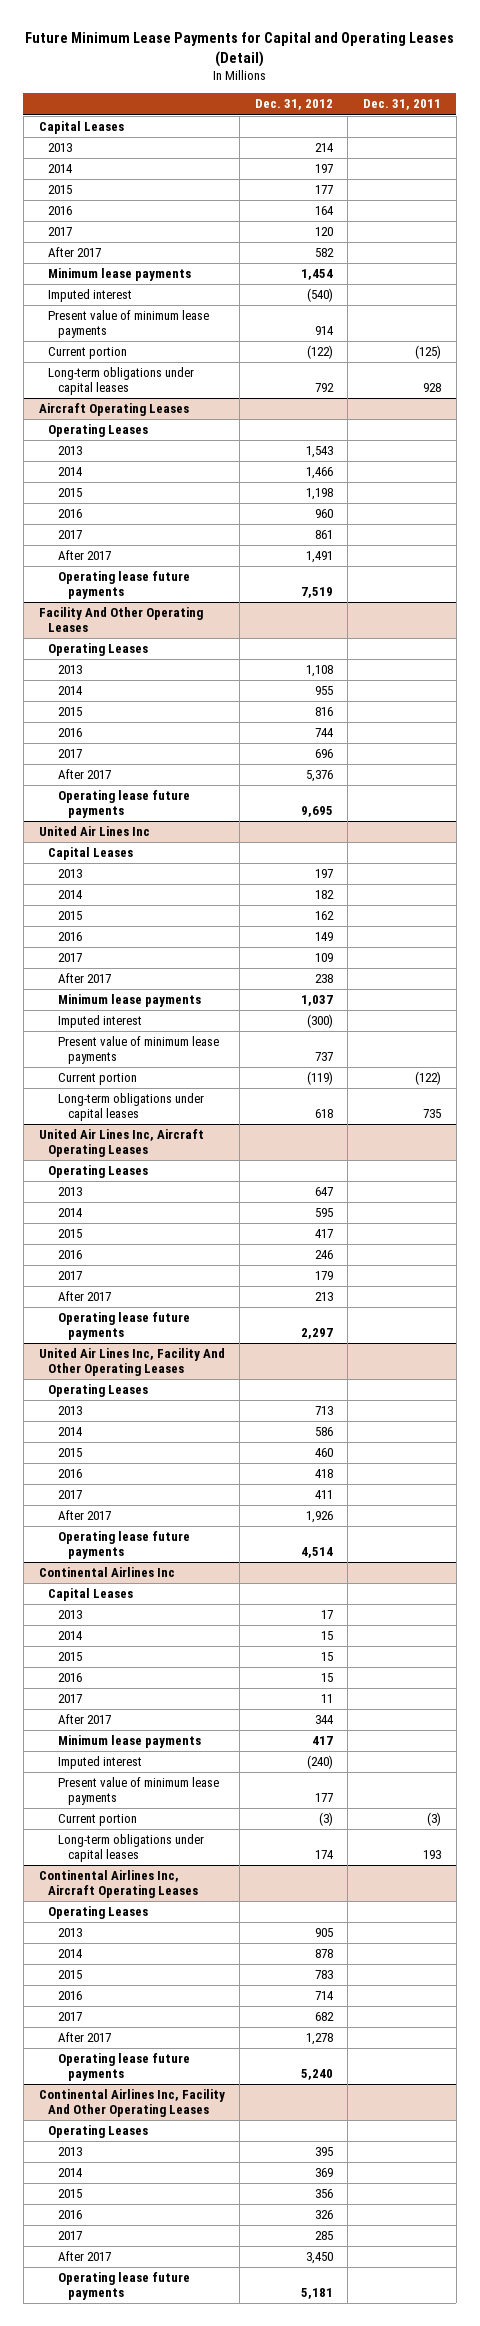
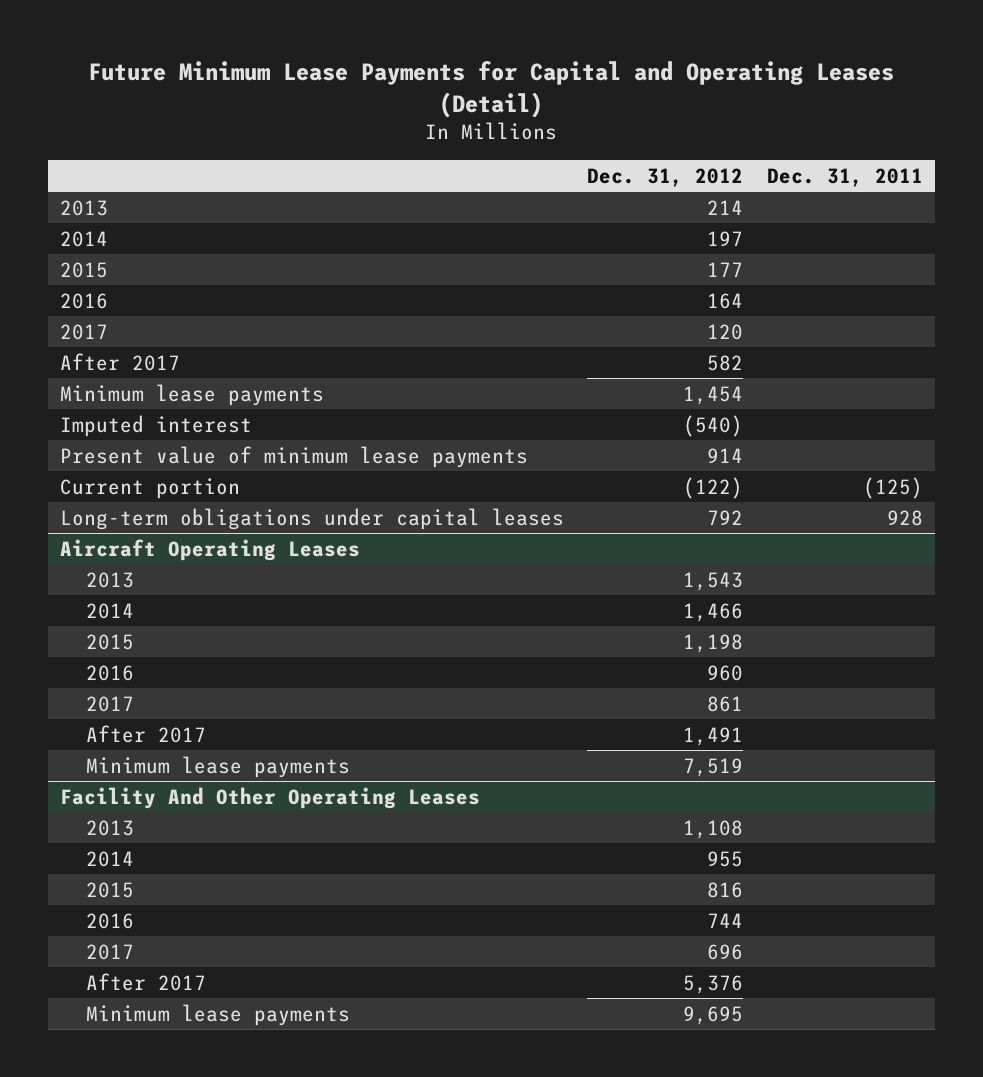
[38,121,124,135] Capital Leases -> none
[48,424,149,438] Operating Leases -> none
[58,571,191,600] Operating lease future payments -> [86,755,351,778] Minimum lease payments
[48,643,149,657] Operating Leases -> none
[38,826,150,837] United Air Lines Inc -> none
[48,847,134,861] Capital Leases -> none
[58,869,83,879] 2013 -> none
[58,890,84,900] 2014 -> none
[58,911,83,921] 2015 -> none
[58,932,83,942] 2016 -> none
[58,953,83,963] 2017 -> none
[58,973,112,984] After 2017 -> none
[58,994,202,1008] Minimum lease payments -> none
[58,1015,143,1029] Imputed interest -> none
[58,1036,220,1065] Present value of minimum lease payments -> none
[58,1073,138,1086] Current portion -> none
[58,1093,205,1122] Long-term obligations under capital leases -> none
[38,1129,204,1158] United Air Lines Inc, Aircraft Operating Leases -> none
[48,1165,149,1179] Operating Leases -> none
[58,1187,83,1197] 2013 -> none
[58,1208,84,1218] 2014 -> none
[58,1229,83,1239] 2015 -> none
[58,1250,83,1260] 2016 -> none
[58,1271,83,1281] 2017 -> none
[58,1291,112,1302] After 2017 -> none
[58,1312,191,1341] Operating lease future payments -> none
[38,1348,225,1377] United Air Lines Inc, Facility And Other Operating Leases -> none
[48,1384,149,1398] Operating Leases -> none
[58,1406,83,1416] 2013 -> none
[58,1427,84,1437] 2014 -> none
[58,1448,83,1458] 2015 -> none
[58,1469,83,1479] 2016 -> none
[58,1490,83,1500] 2017 -> none
[58,1510,112,1521] After 2017 -> none
[58,1531,191,1560] Operating lease future payments -> none
[38,1567,175,1578] Continental Airlines Inc -> none
[48,1588,134,1602] Capital Leases -> none
[58,1610,83,1620] 2013 -> none
[58,1631,84,1641] 2014 -> none
[58,1652,83,1662] 2015 -> none
[58,1673,83,1683] 2016 -> none
[58,1694,83,1704] 2017 -> none
[58,1714,112,1725] After 2017 -> none
[58,1735,202,1749] Minimum lease payments -> none
[58,1756,143,1770] Imputed interest -> none
[58,1777,220,1806] Present value of minimum lease payments -> none
[58,1814,138,1827] Current portion -> none
[58,1834,205,1863] Long-term obligations under capital leases -> none
[38,1870,199,1899] Continental Airlines Inc, Aircraft Operating Leases -> none
[48,1906,149,1920] Operating Leases -> none
[58,1928,83,1938] 2013 -> none
[58,1949,84,1959] 2014 -> none
[58,1970,83,1980] 2015 -> none
[58,1991,83,2001] 2016 -> none
[58,2012,83,2022] 2017 -> none
[58,2032,112,2043] After 2017 -> none
[58,2053,191,2082] Operating lease future payments -> none
[38,2089,225,2118] Continental Airlines Inc, Facility And Other Operating Leases -> none
[48,2125,149,2139] Operating Leases -> none
[58,2147,83,2157] 2013 -> none
[58,2168,84,2178] 2014 -> none
[58,2189,83,2199] 2015 -> none
[58,2210,83,2220] 2016 -> none
[58,2231,83,2241] 2017 -> none
[58,2251,112,2262] After 2017 -> none
[58,2272,191,2301] Operating lease future payments -> none
[58,790,191,819] Operating lease future payments -> [86,1003,351,1026] Minimum lease payments

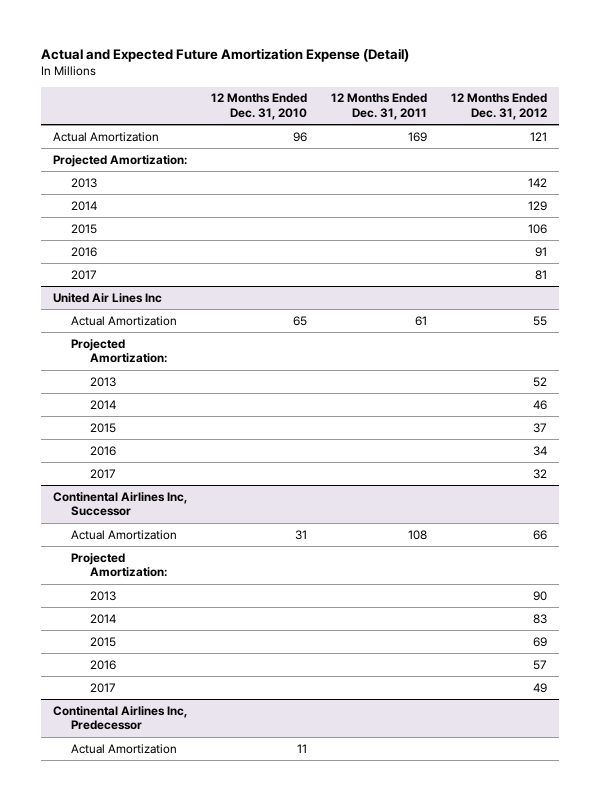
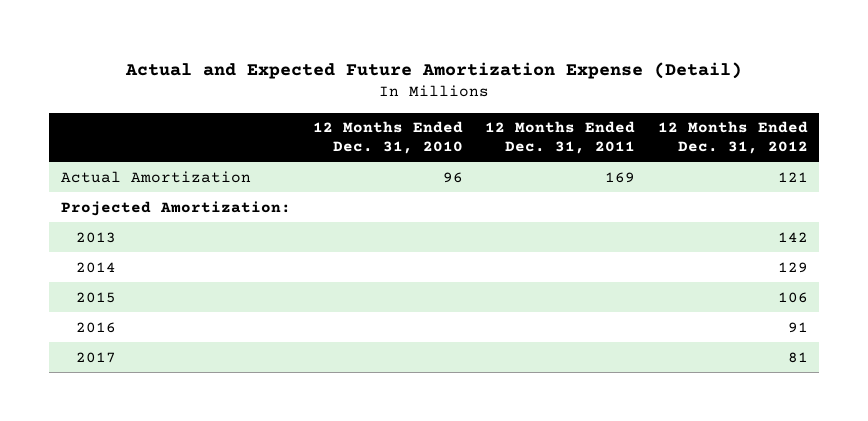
[52,292,162,303] United Air Lines Inc -> none
[71,315,178,326] Actual Amortization -> none
[71,338,167,364] Projected Amortization: -> none
[89,376,116,387] 2013 -> none
[89,399,116,410] 2014 -> none
[89,422,116,433] 2015 -> none
[89,445,116,456] 2016 -> none
[89,468,116,479] 2017 -> none
[52,491,187,517] Continental Airlines Inc, Successor -> none
[71,529,178,540] Actual Amortization -> none
[71,552,167,578] Projected Amortization: -> none
[89,590,116,601] 2013 -> none
[89,613,116,624] 2014 -> none
[89,636,116,647] 2015 -> none
[89,659,116,670] 2016 -> none
[89,682,116,693] 2017 -> none
[52,705,187,731] Continental Airlines Inc, Predecessor -> none
[71,743,178,754] Actual Amortization -> none

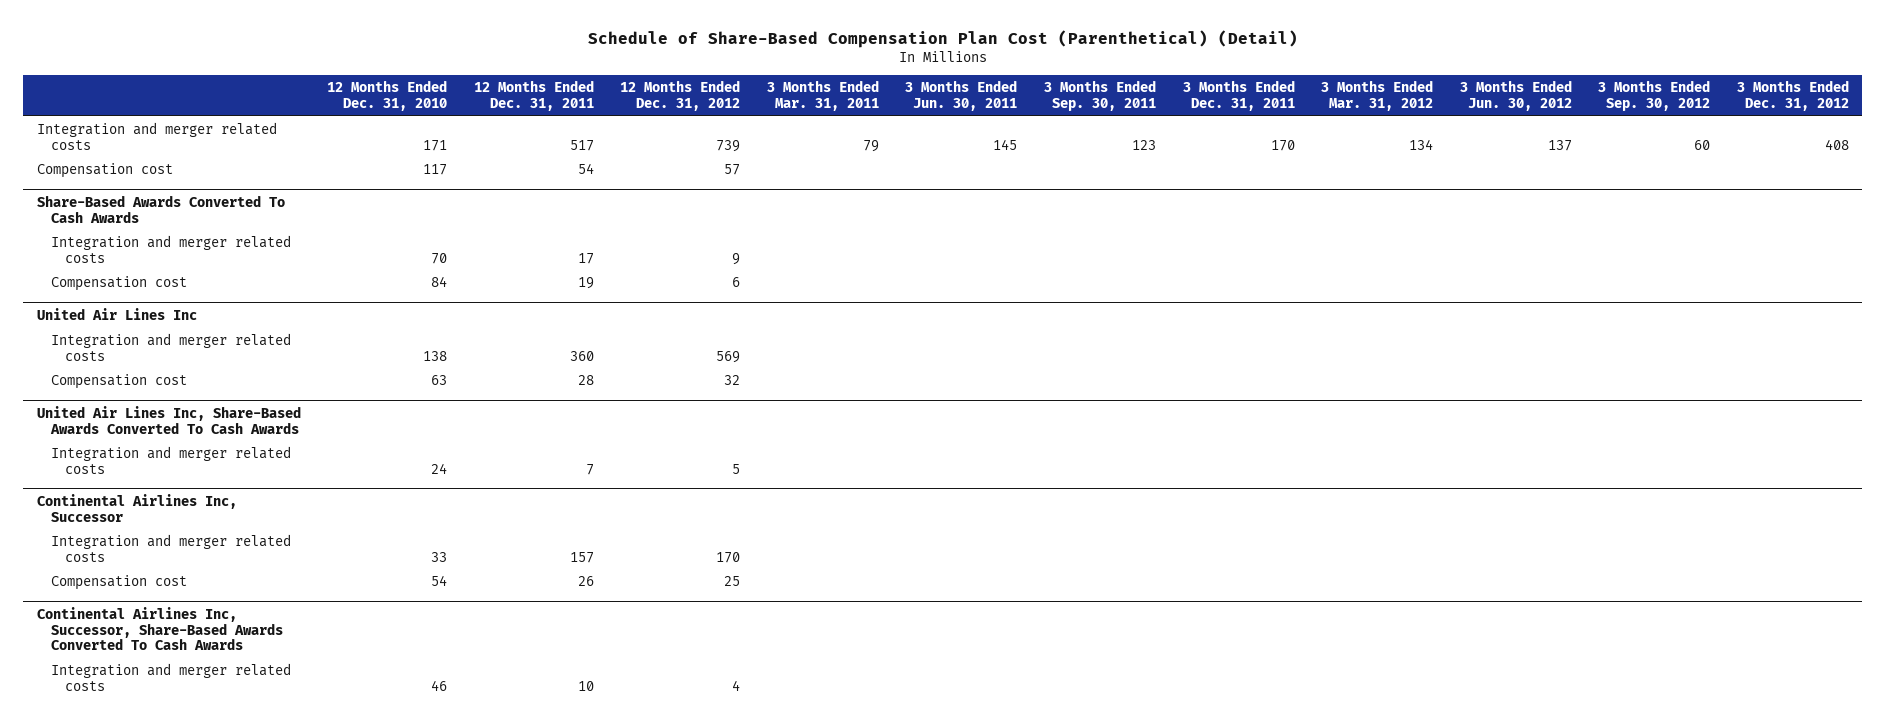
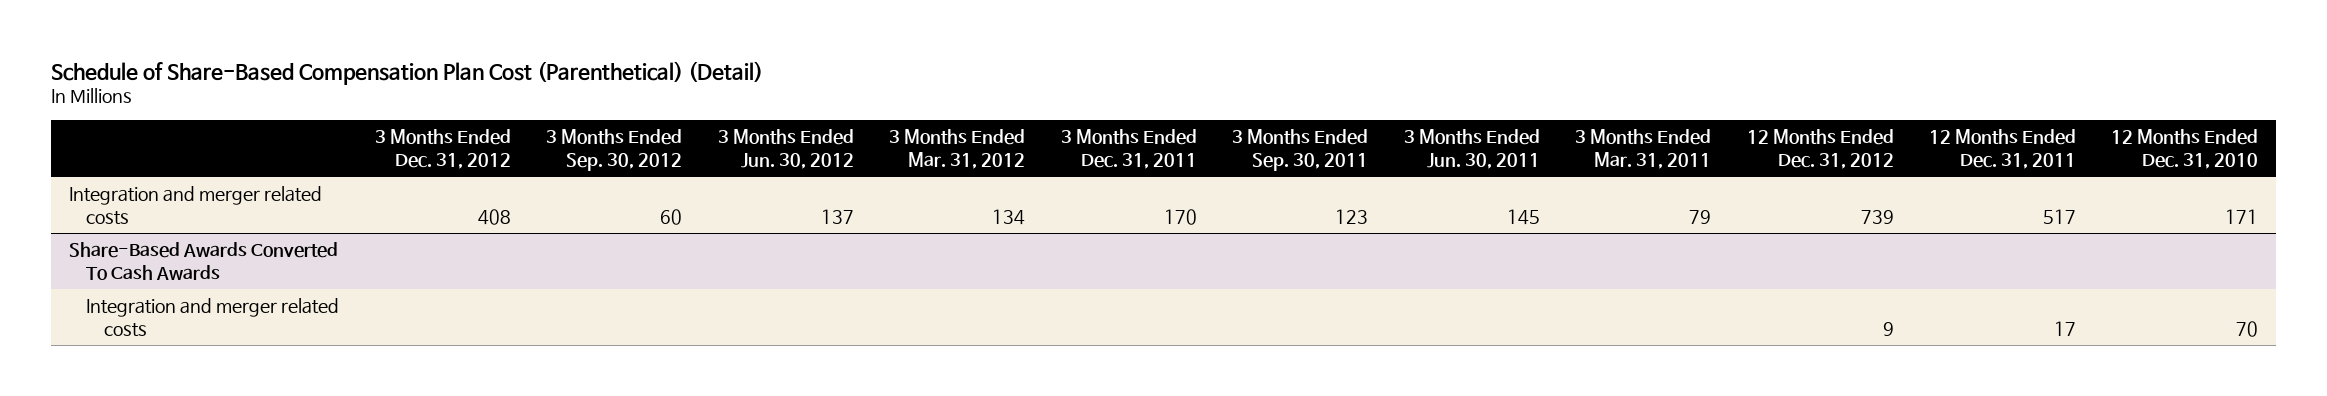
[36,163,173,179] Compensation cost -> none
[50,276,187,292] Compensation cost -> none
[36,307,197,320] United Air Lines Inc -> none
[50,333,291,361] Integration and merger related costs -> none
[50,374,187,390] Compensation cost -> none
[36,405,301,434] United Air Lines Inc, Share-Based Awards Converted To Cash Awards -> none
[50,446,291,474] Integration and merger related costs -> none
[36,493,237,522] Continental Airlines Inc, Successor -> none
[50,534,291,562] Integration and merger related costs -> none
[50,575,187,591] Compensation cost -> none
[36,606,283,651] Continental Airlines Inc, Successor, Share-Based Awards Converted To Cash Awards -> none
[50,663,291,691] Integration and merger related costs -> none

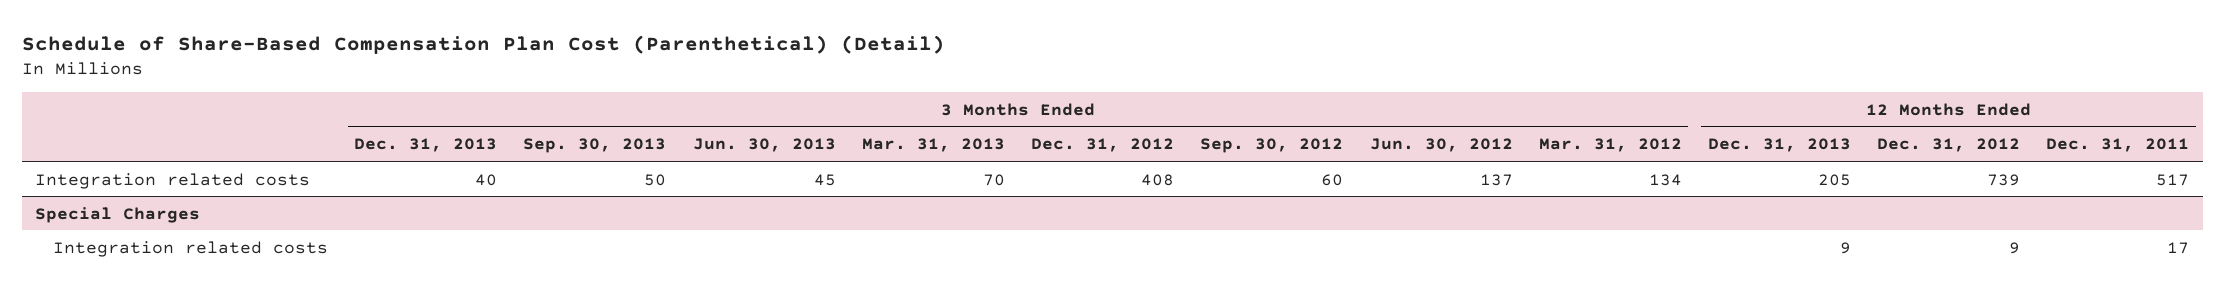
[1060,129,1197,169] 3 Months Ended Dec. 31, 2011 -> none
[1232,129,1369,171] 3 Months Ended Sep. 30, 2011 -> none
[1403,129,1540,169] 3 Months Ended Jun. 30, 2011 -> none
[1575,129,1712,169] 3 Months Ended Mar. 31, 2011 -> none
[2111,129,2259,169] 12 Months Ended Dec. 31, 2010 -> none
none -> [354,138,498,153] Dec. 31, 2013
none -> [523,138,667,154] Sep. 30, 2013
none -> [692,138,836,153] Jun. 30, 2013
none -> [861,138,1005,153] Mar. 31, 2013
none -> [1707,138,1851,153] Dec. 31, 2013
[68,242,338,280] Share-Based Awards Converted To Cash Awards -> none
[68,186,322,225] Integration and merger related costs -> [34,172,310,189] Integration related costs
none -> [34,206,200,223] Special Charges
[86,298,340,337] Integration and merger related costs -> [52,240,328,257] Integration related costs

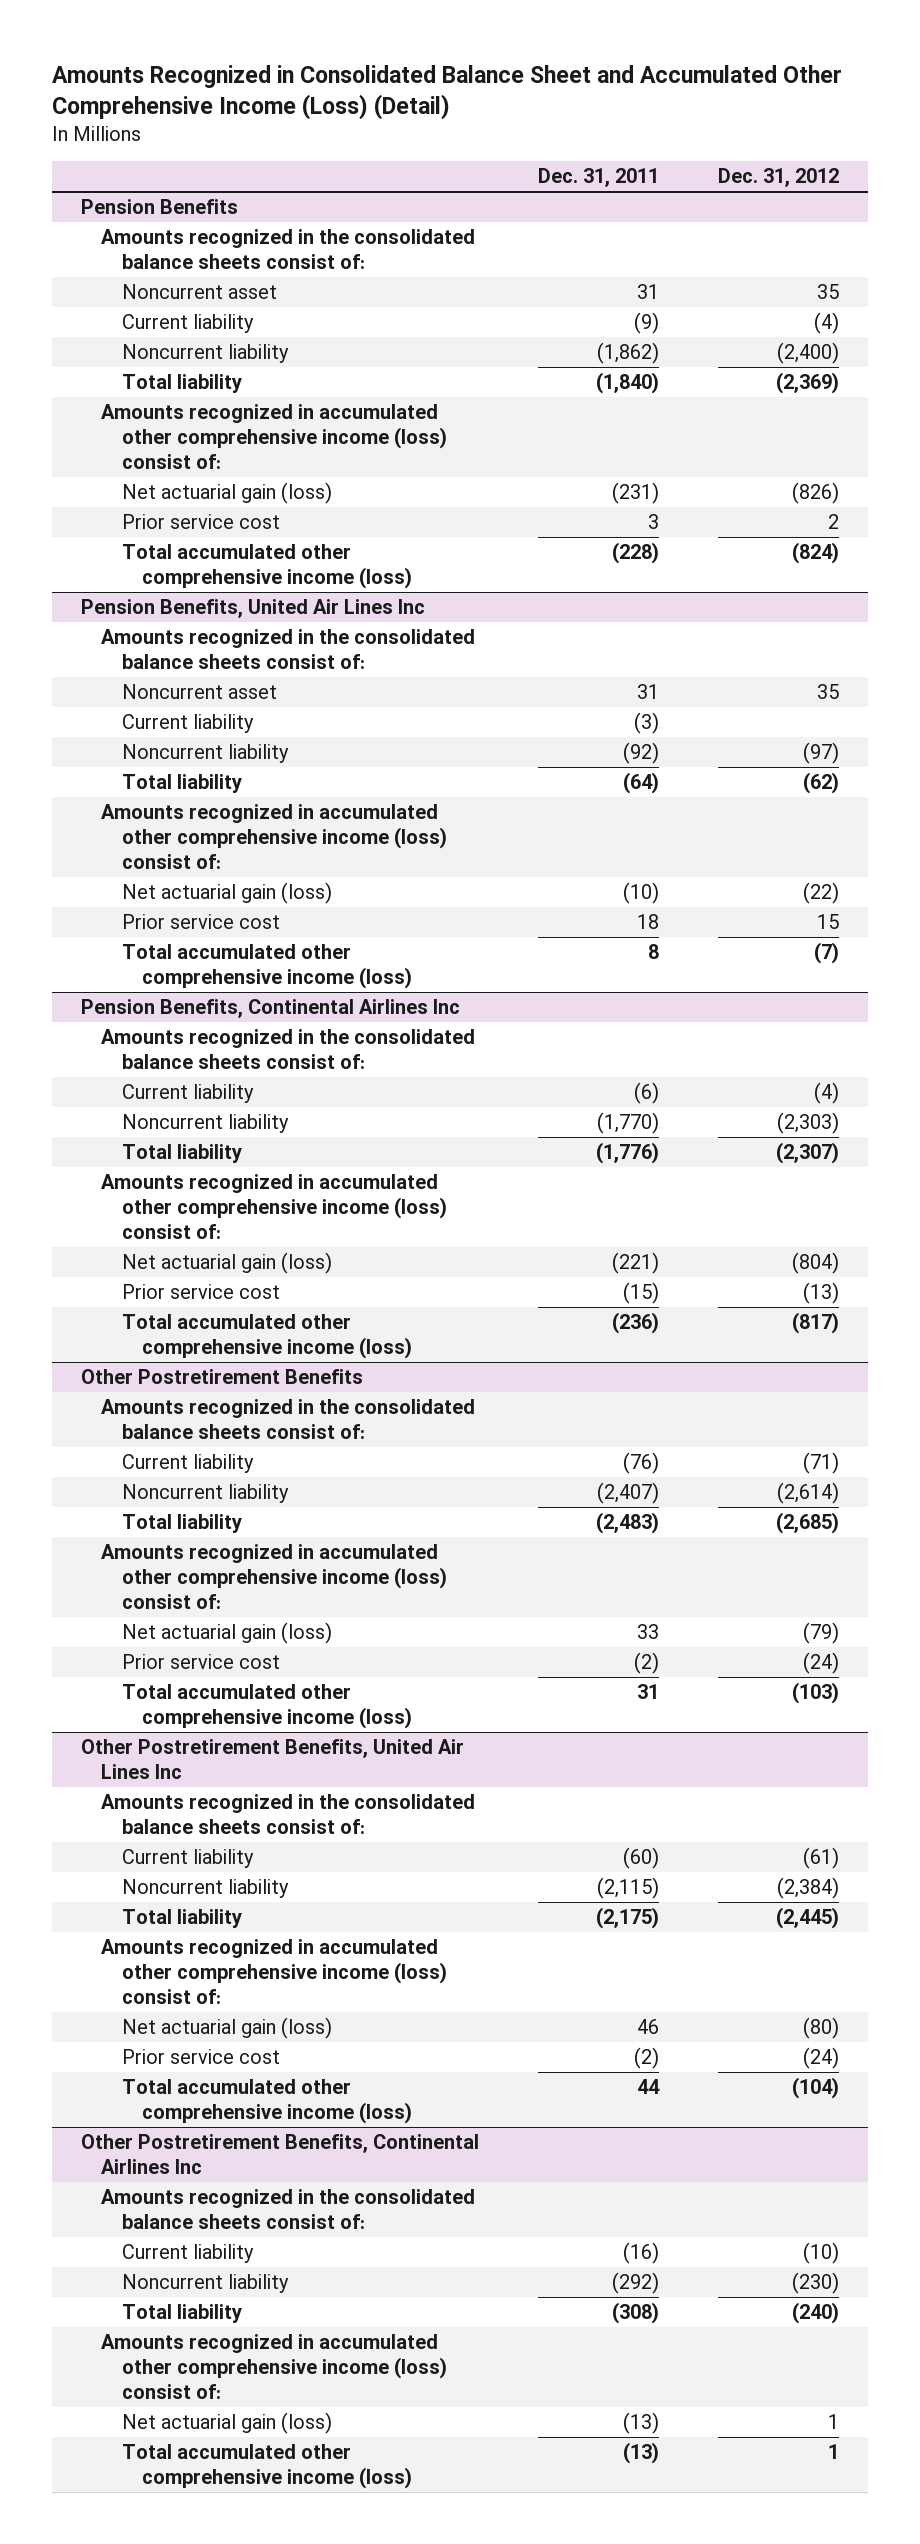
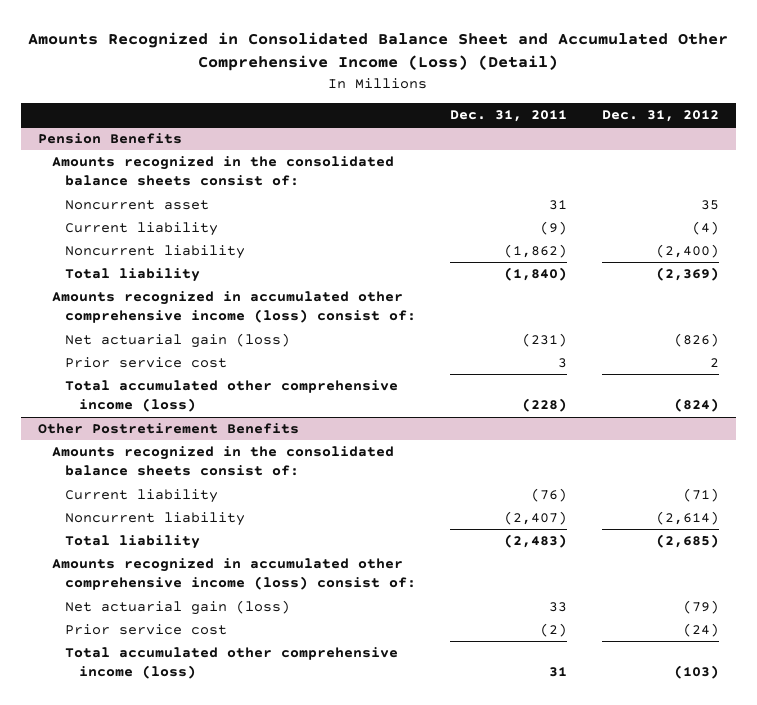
[81,599,426,619] Pension Benefits, United Air Lines Inc -> none
[101,629,476,670] Amounts recognized in the consolidated balance sheets consist of: -> none
[121,684,277,700] Noncurrent asset -> none
[121,714,254,734] Current liability -> none
[121,744,289,764] Noncurrent liability -> none
[121,774,242,794] Total liability -> none
[101,804,447,870] Amounts recognized in accumulated other comprehensive income (loss) consist of: -> none
[121,882,332,905] Net actuarial gain (loss) -> none
[121,914,280,930] Prior service cost -> none
[121,944,412,990] Total accumulated other comprehensive income (loss) -> none
[81,999,461,1019] Pension Benefits, Continental Airlines Inc -> none
[101,1029,476,1070] Amounts recognized in the consolidated balance sheets consist of: -> none
[121,1084,254,1104] Current liability -> none
[121,1114,289,1134] Noncurrent liability -> none
[121,1144,242,1164] Total liability -> none
[101,1174,447,1240] Amounts recognized in accumulated other comprehensive income (loss) consist of: -> none
[121,1252,332,1275] Net actuarial gain (loss) -> none
[121,1284,280,1300] Prior service cost -> none
[121,1314,412,1360] Total accumulated other comprehensive income (loss) -> none
[81,1739,465,1780] Other Postretirement Benefits, United Air Lines Inc -> none
[101,1794,476,1835] Amounts recognized in the consolidated balance sheets consist of: -> none
[121,1849,254,1869] Current liability -> none
[121,1879,289,1899] Noncurrent liability -> none
[121,1909,242,1929] Total liability -> none
[101,1939,447,2005] Amounts recognized in accumulated other comprehensive income (loss) consist of: -> none
[121,2017,332,2040] Net actuarial gain (loss) -> none
[121,2049,280,2065] Prior service cost -> none
[121,2079,412,2125] Total accumulated other comprehensive income (loss) -> none
[81,2134,480,2175] Other Postretirement Benefits, Continental Airlines Inc -> none
[101,2189,476,2230] Amounts recognized in the consolidated balance sheets consist of: -> none
[121,2244,254,2264] Current liability -> none
[121,2274,289,2294] Noncurrent liability -> none
[121,2304,242,2324] Total liability -> none
[101,2334,447,2400] Amounts recognized in accumulated other comprehensive income (loss) consist of: -> none
[121,2412,332,2435] Net actuarial gain (loss) -> none
[121,2444,412,2490] Total accumulated other comprehensive income (loss) -> none

